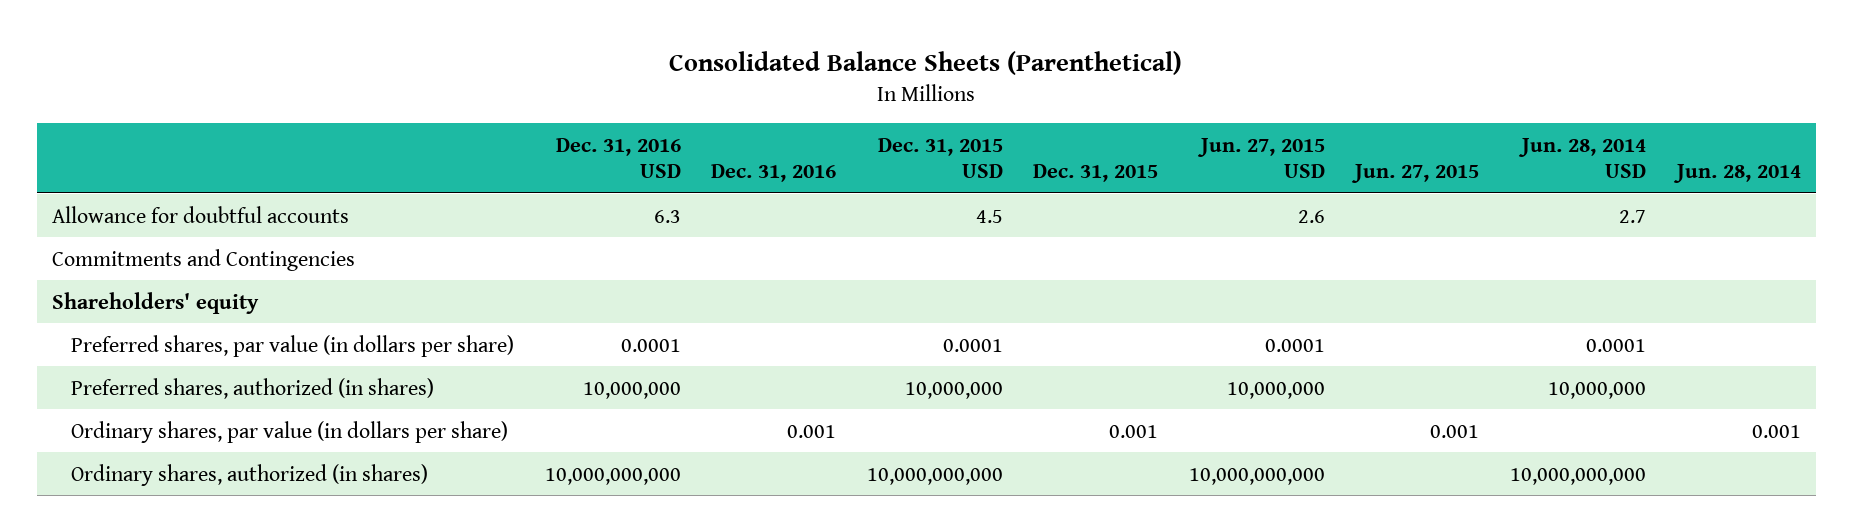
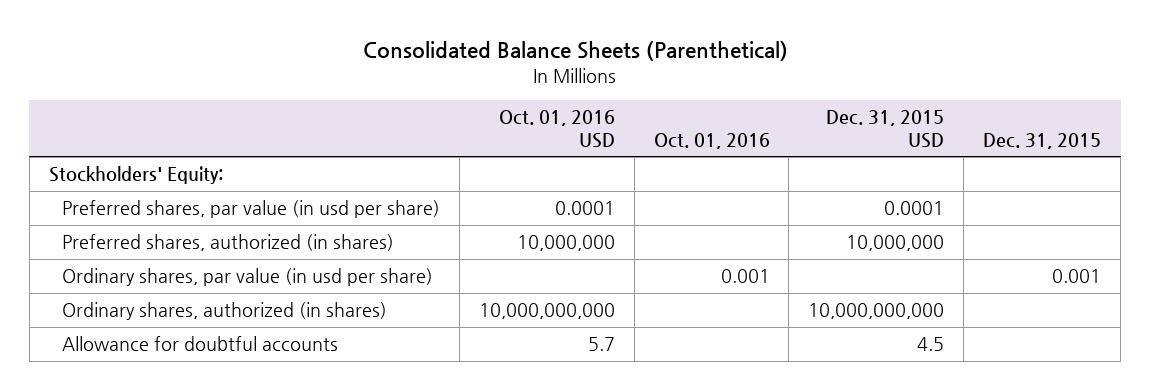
[555,137,681,178] Dec. 31, 2016 USD -> none
[711,163,837,182] Dec. 31, 2016 -> none
[1196,137,1325,178] Jun. 27, 2015 USD -> none
[1351,163,1480,183] Jun. 27, 2015 -> none
[1518,137,1647,178] Jun. 28, 2014 USD -> none
[1672,163,1801,183] Jun. 28, 2014 -> none
none -> [498,110,615,148] Oct. 01, 2016 USD
none -> [653,132,770,149] Oct. 01, 2016
[52,248,356,271] Commitments and Contingencies -> none
[52,291,260,314] Shareholders' equity -> [48,166,223,185] Stockholders' Equity:
[70,334,514,357] Preferred shares, par value (in dollars per share) -> [62,200,441,219] Preferred shares, par value (in usd per share)
[70,420,508,443] Ordinary shares, par value (in dollars per share) -> [62,268,434,287] Ordinary shares, par value (in usd per share)
[52,205,350,223] Allowance for doubtful accounts -> [62,336,339,352] Allowance for doubtful accounts

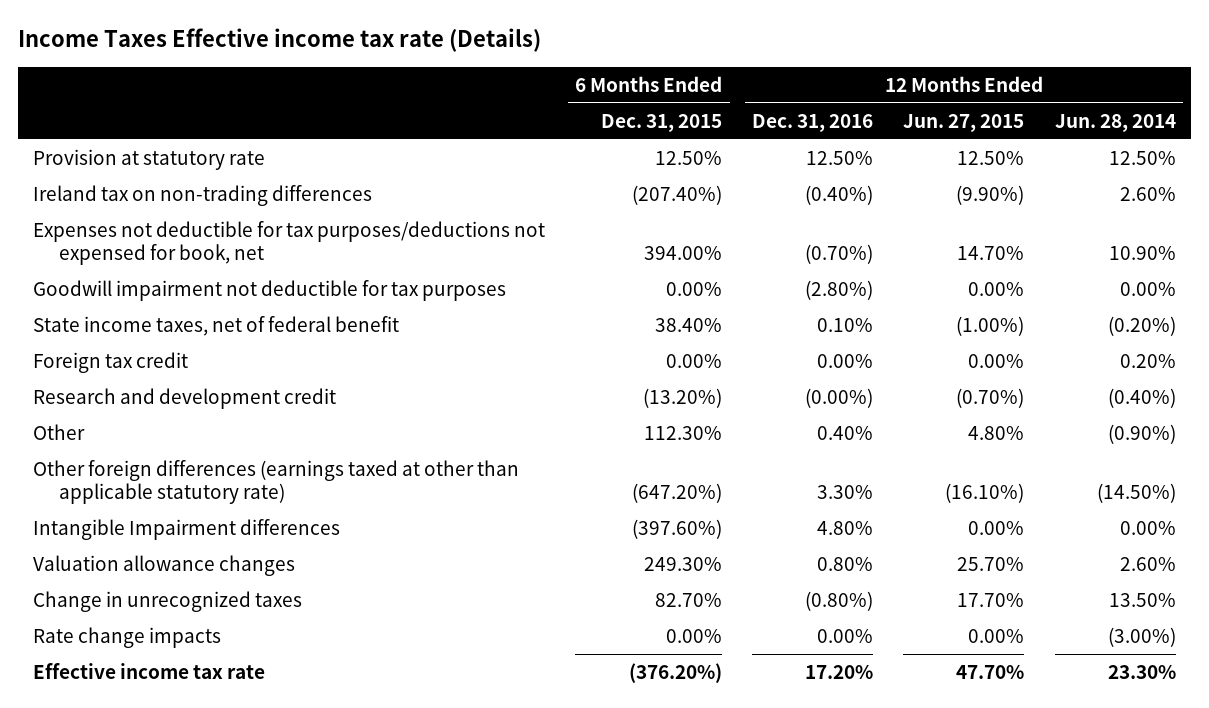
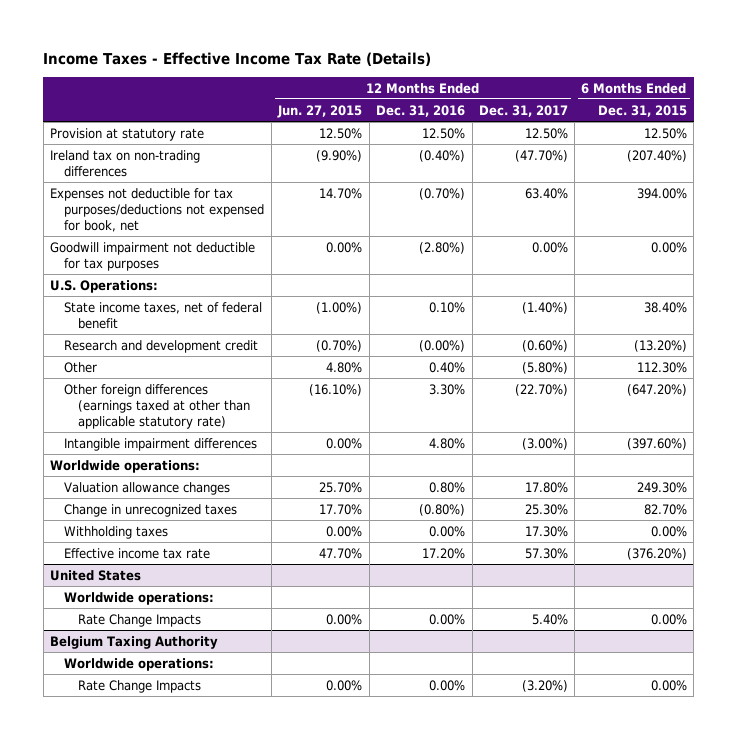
[17,28,541,53] Income Taxes Effective income tax rate (Details) -> [43,51,432,66] Income Taxes - Effective Income Tax Rate (Details)
[1054,113,1176,132] Jun. 28, 2014 -> none
none -> [478,104,568,117] Dec. 31, 2017
none -> [50,279,159,293] U.S. Operations:
[32,352,188,374] Foreign tax credit -> none
[32,519,340,541] Intangible Impairment differences -> [64,437,258,451] Intangible impairment differences
none -> [50,459,201,473] Worldwide operations:
[32,627,221,649] Rate change impacts -> none
none -> [64,525,169,539] Withholding taxes
none -> [50,569,142,581] United States
none -> [64,591,215,605] Worldwide operations:
none -> [78,613,202,627] Rate Change Impacts
none -> [50,635,219,649] Belgium Taxing Authority
none -> [64,657,215,671] Worldwide operations:
none -> [78,679,202,693] Rate Change Impacts

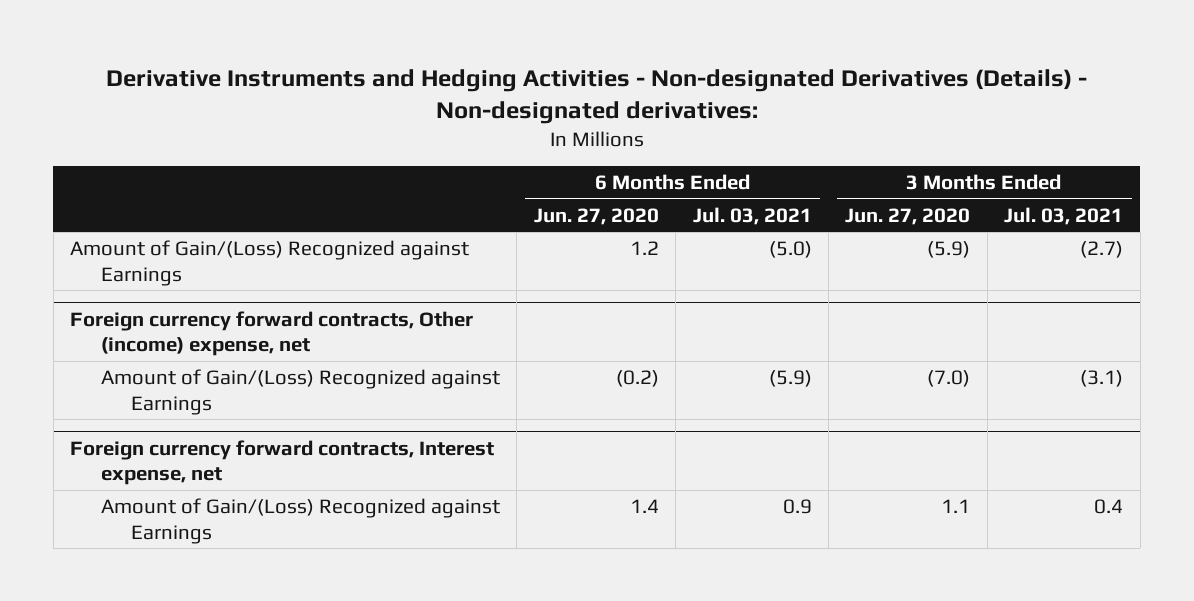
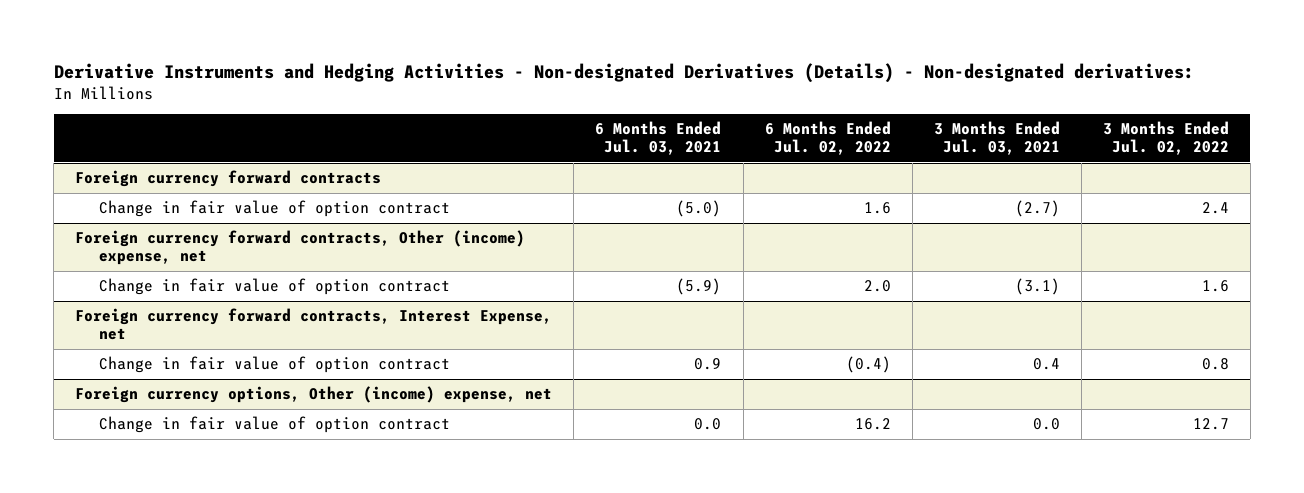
[533,207,659,225] Jun. 27, 2020 -> none
[845,207,971,225] Jun. 27, 2020 -> none
none -> [764,121,891,156] 6 Months Ended Jul. 02, 2022
none -> [1102,121,1229,156] 3 Months Ended Jul. 02, 2022
none -> [75,170,382,188] Foreign currency forward contracts
[70,239,470,286] Amount of Gain/(Loss) Recognized against Earnings -> [99,200,451,218] Change in fair value of option contract
[100,368,500,415] Amount of Gain/(Loss) Recognized against Earnings -> [99,278,451,296] Change in fair value of option contract
[70,439,495,486] Foreign currency forward contracts, Interest expense, net -> [75,308,553,341] Foreign currency forward contracts, Interest Expense, net
[100,497,500,544] Amount of Gain/(Loss) Recognized against Earnings -> [99,356,451,374] Change in fair value of option contract
none -> [75,386,553,404] Foreign currency options, Other (income) expense, net
none -> [99,416,451,434] Change in fair value of option contract

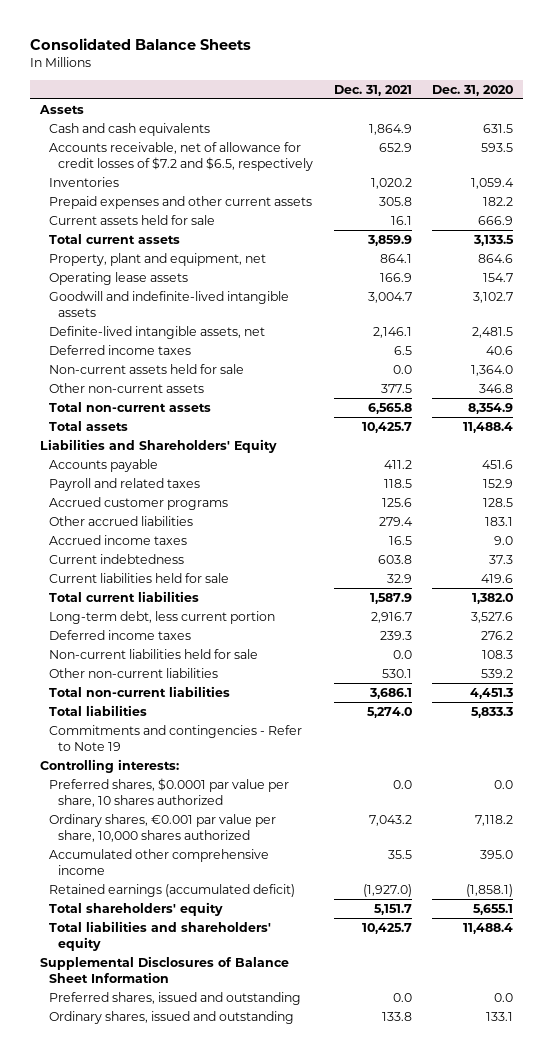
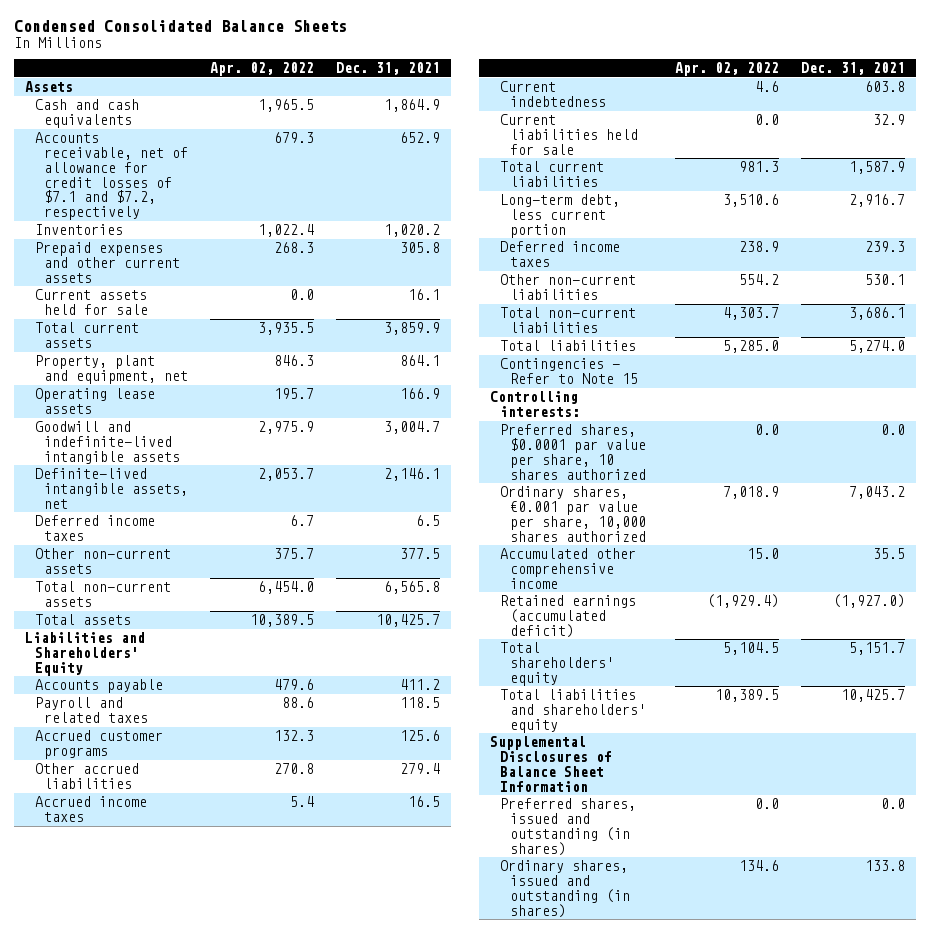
[30,37,252,50] Consolidated Balance Sheets -> [14,20,348,33] Condensed Consolidated Balance Sheets
[432,84,514,96] Dec. 31, 2020 -> none
none -> [210,62,315,77] Apr. 02, 2022
[49,142,314,171] Accounts receivable, net of allowance for credit losses of $7.2 and $6.5, respectively -> [34,132,189,221] Accounts receivable, net of allowance for credit losses of $7.1 and $7.2, respectively
[49,364,245,375] Non-current assets held for sale -> none
[49,649,259,660] Non-current liabilities held for sale -> none
[49,725,303,751] Commitments and contingencies - Refer to Note 19 -> [499,358,638,384] Contingencies - Refer to Note 15
[49,992,302,1006] Preferred shares, issued and outstanding -> [499,798,636,856] Preferred shares, issued and outstanding (in shares)
[49,1011,295,1025] Ordinary shares, issued and outstanding -> [499,860,630,918] Ordinary shares, issued and outstanding (in shares)

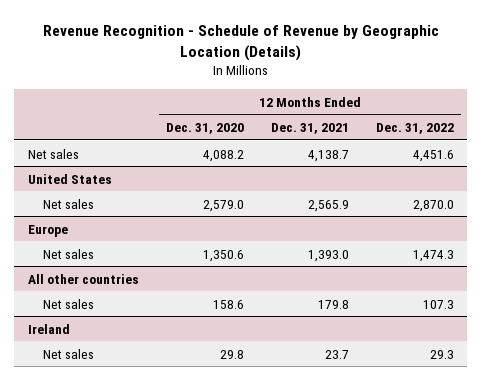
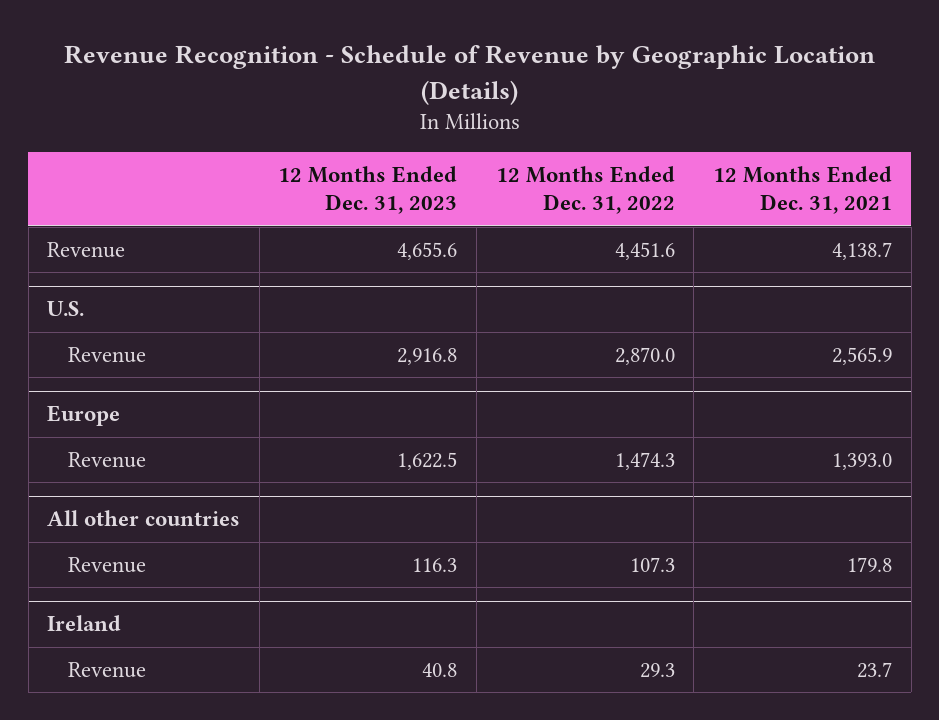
[165,123,244,135] Dec. 31, 2020 -> none
none -> [278,165,458,215] 12 Months Ended Dec. 31, 2023
[27,148,79,159] Net sales -> [47,242,126,259] Revenue
[27,173,112,184] United States -> [47,301,85,317] U.S.
[42,198,94,209] Net sales -> [68,347,147,364] Revenue
[42,248,94,259] Net sales -> [68,452,147,469] Revenue
[42,298,94,309] Net sales -> [68,557,147,574] Revenue
[42,348,94,359] Net sales -> [68,662,147,679] Revenue

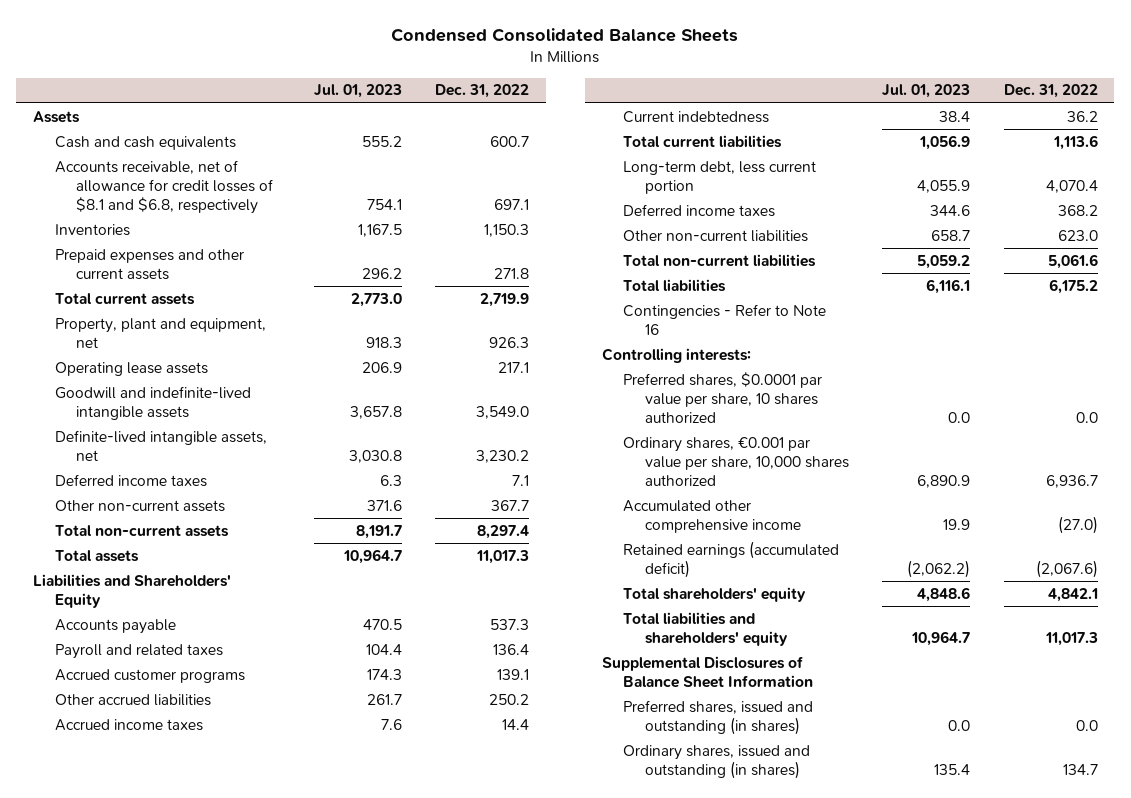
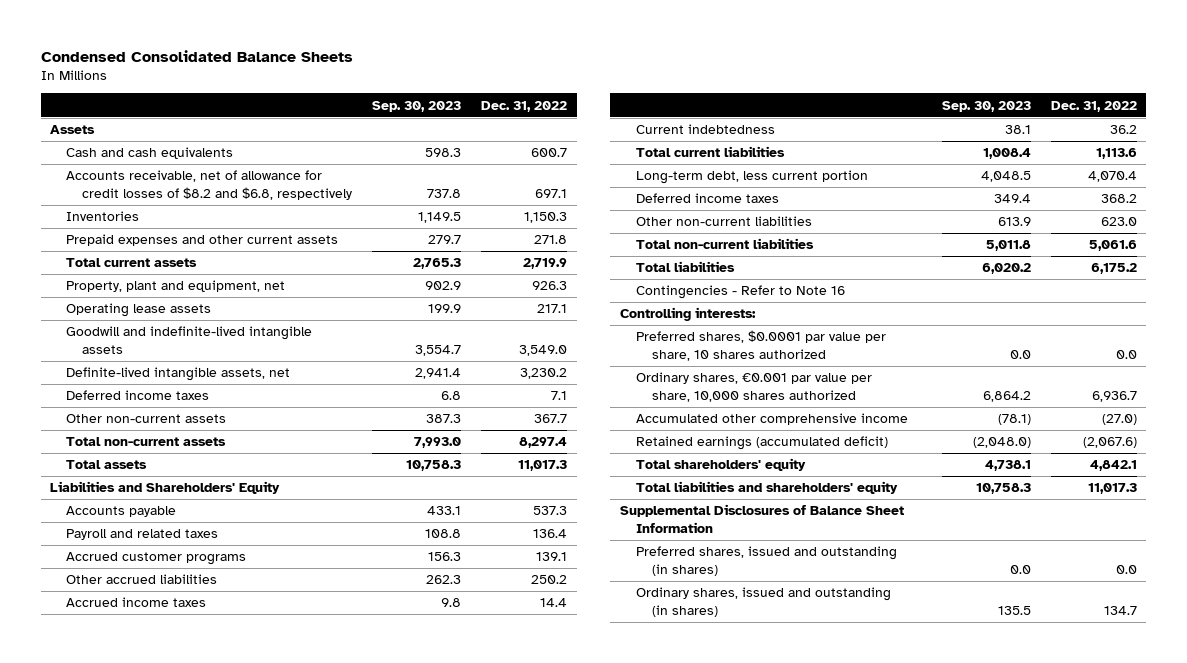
[313,84,402,99] Jul. 01, 2023 -> none
none -> [372,100,462,112] Sep. 30, 2023
[54,159,274,215] Accounts receivable, net of allowance for credit losses of $8.1 and $6.8, respectively -> [66,170,353,200] Accounts receivable, net of allowance for credit losses of $8.2 and $6.8, respectively

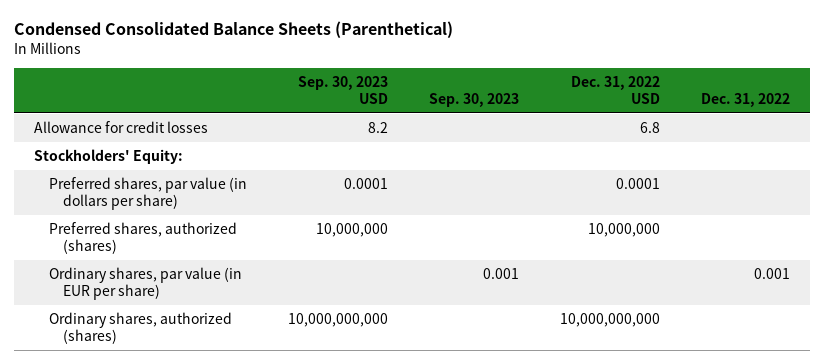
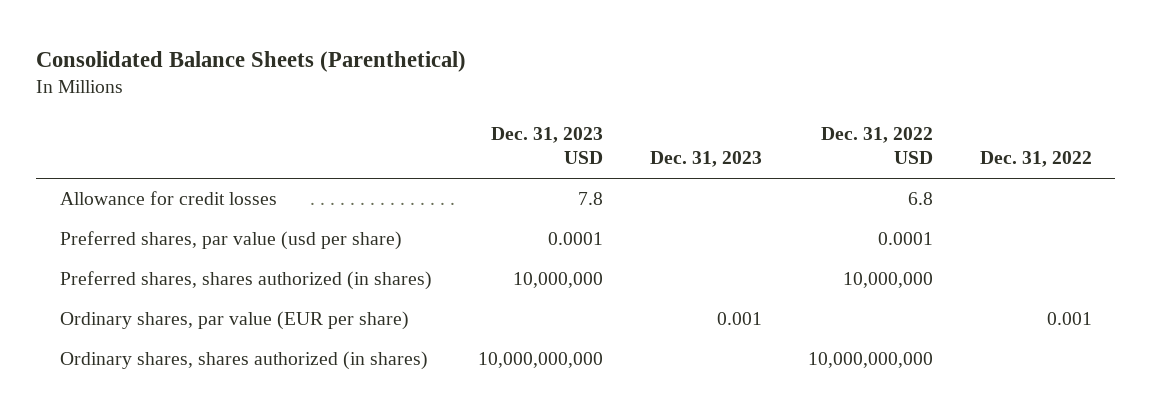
[13,21,453,39] Condensed Consolidated Balance Sheets (Parenthetical) -> [36,50,467,72] Consolidated Balance Sheets (Parenthetical)
[297,75,388,105] Sep. 30, 2023 USD -> none
[428,93,519,108] Sep. 30, 2023 -> none
none -> [491,126,604,165] Dec. 31, 2023 USD
none -> [649,151,762,168] Dec. 31, 2023
[34,148,184,164] Stockholders' Equity: -> none
[48,176,247,211] Preferred shares, par value (in dollars per share) -> [59,231,402,251] Preferred shares, par value (usd per share)
[48,221,237,255] Preferred shares, authorized (shares) -> [59,271,432,291] Preferred shares, shares authorized (in shares)
[48,266,242,301] Ordinary shares, par value (in EUR per share) -> [59,311,409,331] Ordinary shares, par value (EUR per share)
[48,311,232,345] Ordinary shares, authorized (shares) -> [59,351,428,371] Ordinary shares, shares authorized (in shares)

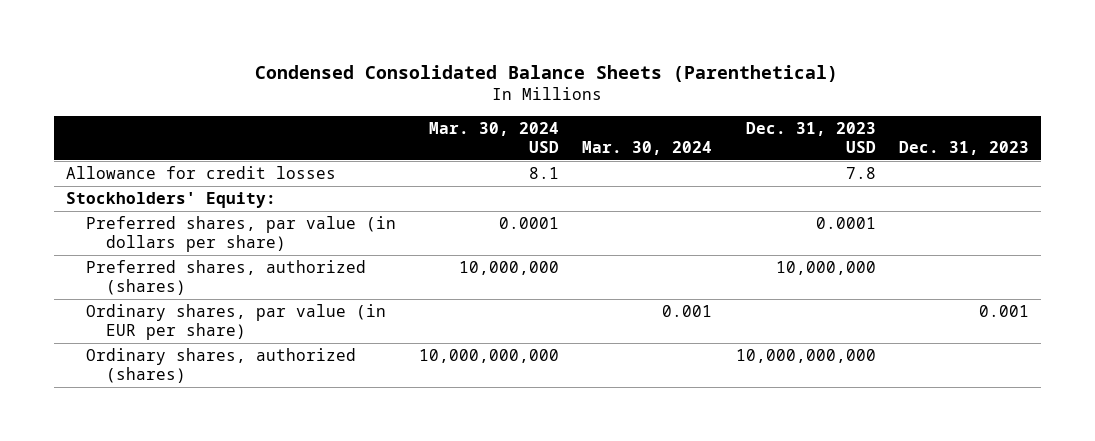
[36,50,467,72] Consolidated Balance Sheets (Parenthetical) -> [255,64,839,82] Condensed Consolidated Balance Sheets (Parenthetical)
[821,126,934,165] Dec. 31, 2022 USD -> none
[979,151,1092,168] Dec. 31, 2022 -> none
none -> [428,122,559,153] Mar. 30, 2024 USD
none -> [582,140,713,155] Mar. 30, 2024
none -> [65,192,276,209] Stockholders' Equity:
[59,231,402,251] Preferred shares, par value (usd per share) -> [85,216,396,253] Preferred shares, par value (in dollars per share)
[59,271,432,291] Preferred shares, shares authorized (in shares) -> [85,260,366,296] Preferred shares, authorized (shares)
[59,311,409,331] Ordinary shares, par value (EUR per share) -> [85,304,386,341] Ordinary shares, par value (in EUR per share)
[59,351,428,371] Ordinary shares, shares authorized (in shares) -> [85,348,356,384] Ordinary shares, authorized (shares)

